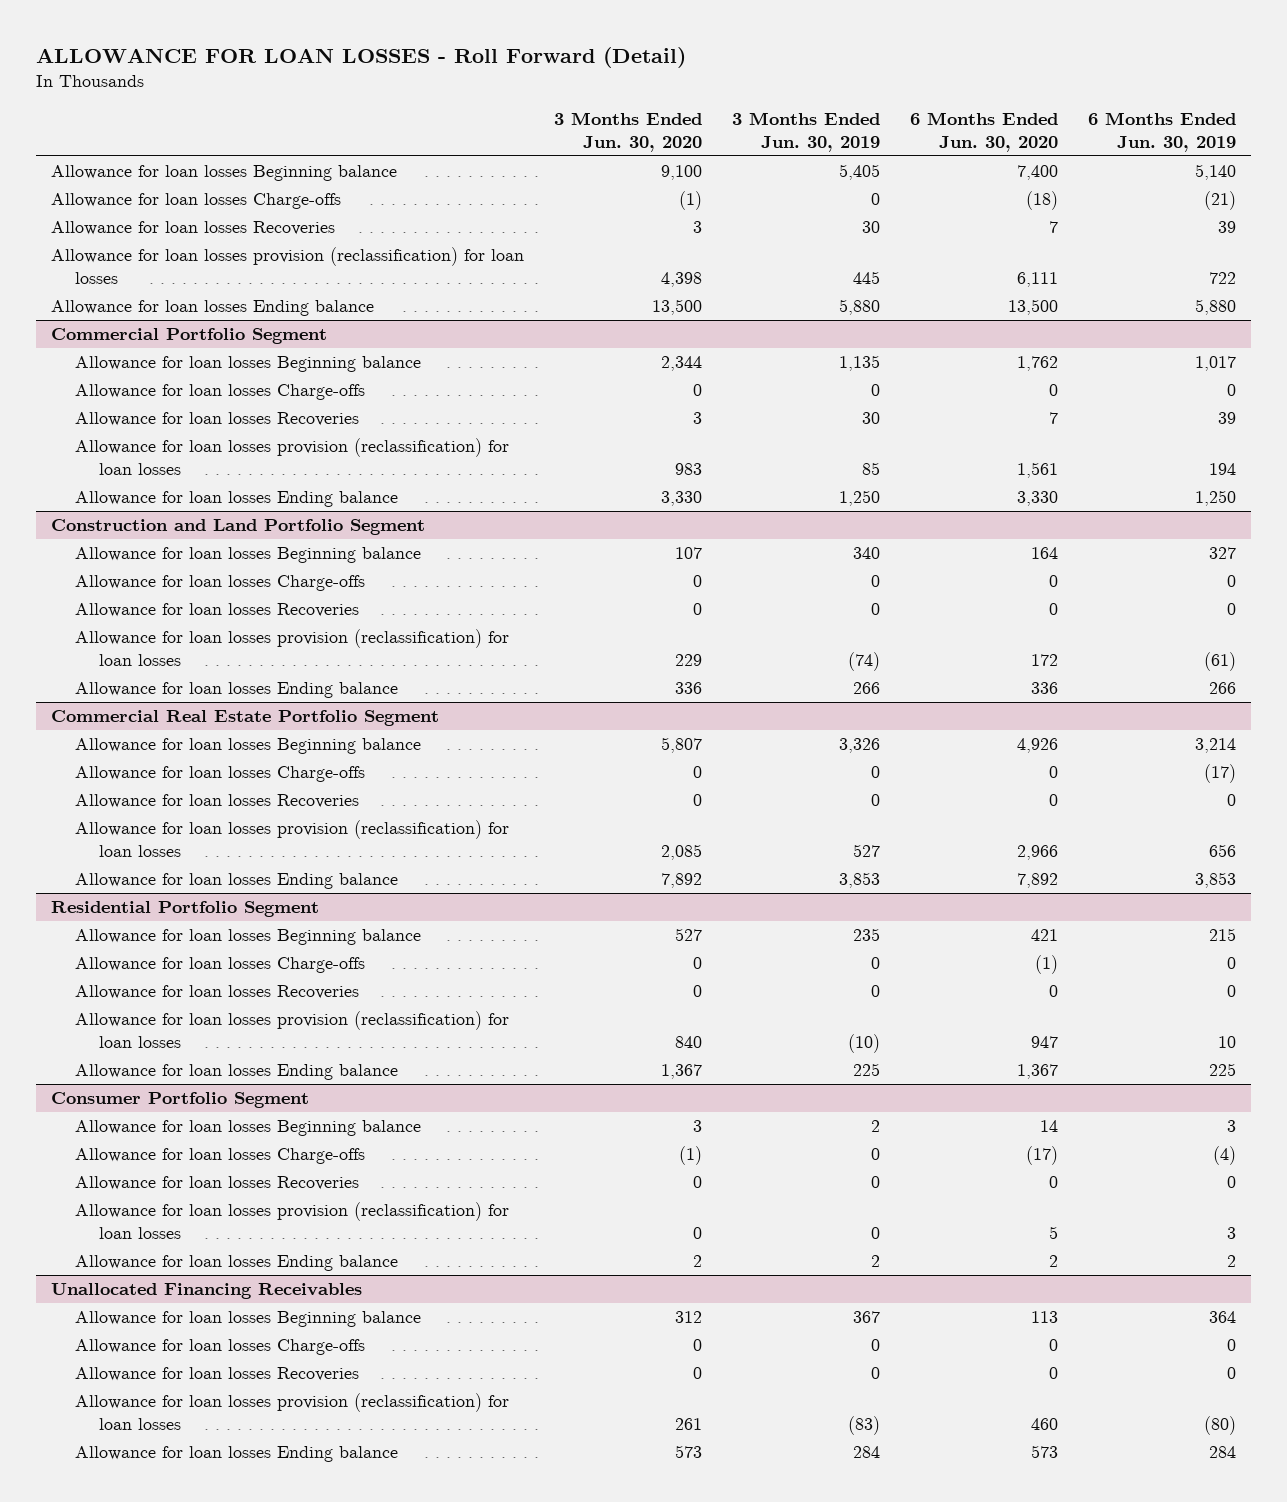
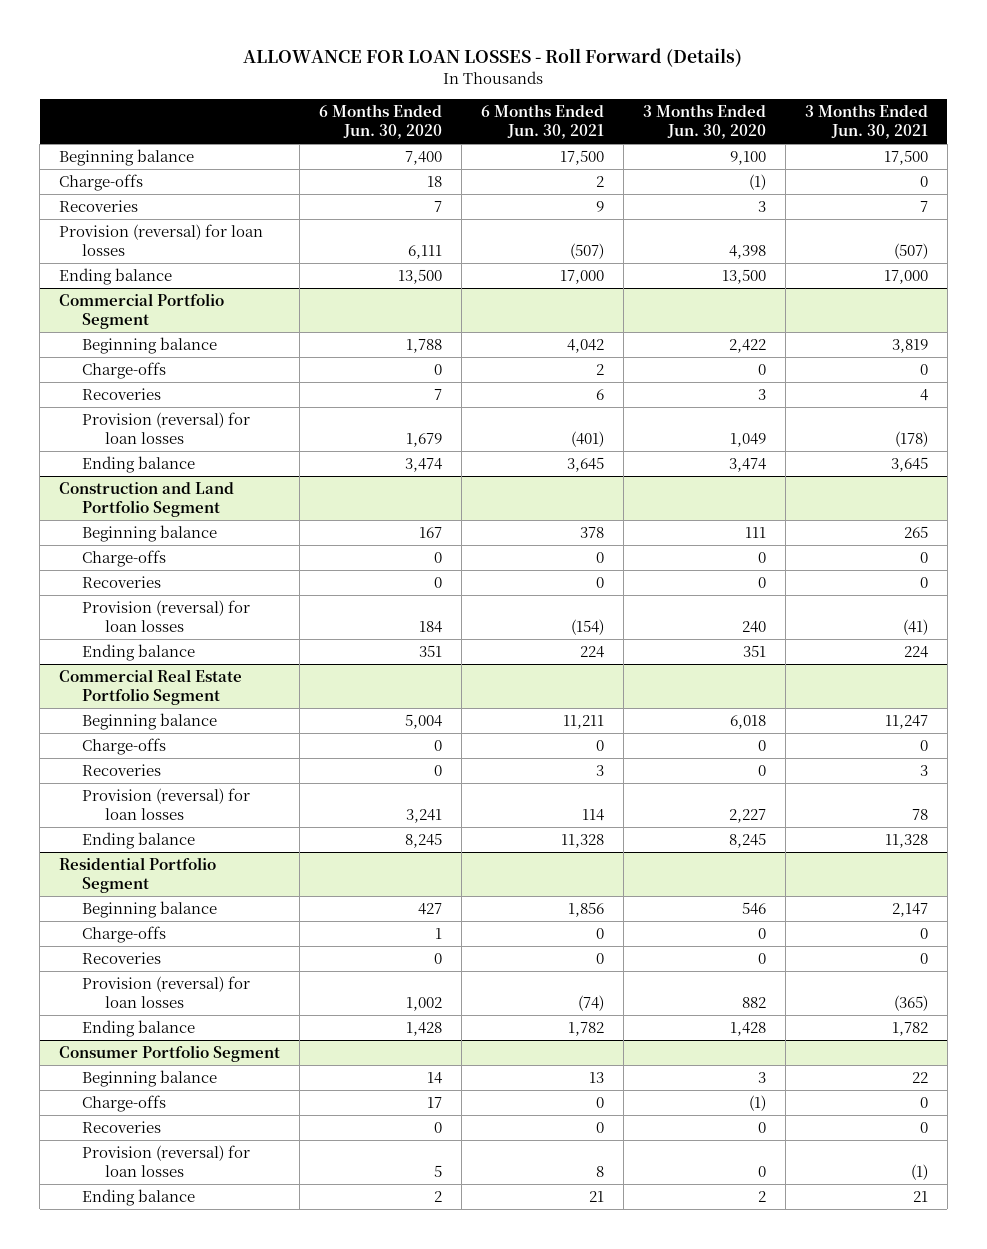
[35,47,686,69] ALLOWANCE FOR LOAN LOSSES - Roll Forward (Detail) -> [243,48,743,68] ALLOWANCE FOR LOAN LOSSES - Roll Forward (Details)
[731,112,880,152] 3 Months Ended Jun. 30, 2019 -> none
[1087,112,1236,152] 6 Months Ended Jun. 30, 2019 -> none
none -> [480,104,604,140] 6 Months Ended Jun. 30, 2021
none -> [804,104,928,140] 3 Months Ended Jun. 30, 2021
[50,165,397,182] Allowance for loan losses Beginning balance -> [59,149,195,167] Beginning balance
[50,193,341,210] Allowance for loan losses Charge-offs -> [59,174,144,192] Charge-offs
[1025,191,1058,211] (18) -> [426,176,442,188] 18
[50,221,335,236] Allowance for loan losses Recoveries -> [59,200,139,213] Recoveries
[50,247,524,284] Allowance for loan losses provision (reclassification) for loan losses -> [59,224,264,257] Provision (reversal) for loan losses
[50,300,374,317] Allowance for loan losses Ending balance -> [59,268,173,286] Ending balance
[74,356,421,373] Allowance for loan losses Beginning balance -> [82,337,218,355] Beginning balance
[660,356,702,372] 2,344 -> [728,339,766,354] 2,422
[1016,356,1058,372] 1,762 -> [405,339,442,354] 1,788
[74,384,365,401] Allowance for loan losses Charge-offs -> [82,362,167,380] Charge-offs
[74,412,359,427] Allowance for loan losses Recoveries -> [82,388,162,401] Recoveries
[74,438,509,475] Allowance for loan losses provision (reclassification) for loan losses -> [82,412,251,445] Provision (reversal) for loan losses
[674,462,702,475] 983 -> [729,433,766,448] 1,049
[1016,461,1058,478] 1,561 -> [405,433,442,448] 1,679
[74,491,398,508] Allowance for loan losses Ending balance -> [82,456,196,474] Ending balance
[660,491,702,507] 3,330 -> [728,458,766,473] 3,474
[1016,491,1058,507] 3,330 -> [404,458,442,473] 3,474
[74,547,421,564] Allowance for loan losses Beginning balance -> [82,525,218,543] Beginning balance
[674,547,702,560] 107 -> [744,527,766,539] 111
[1030,547,1058,560] 164 -> [418,527,442,539] 167
[74,575,365,592] Allowance for loan losses Charge-offs -> [82,550,167,568] Charge-offs
[74,603,359,618] Allowance for loan losses Recoveries -> [82,576,162,589] Recoveries
[74,629,509,666] Allowance for loan losses provision (reclassification) for loan losses -> [82,600,251,633] Provision (reversal) for loan losses
[674,653,702,666] 229 -> [741,621,766,634] 240
[1030,653,1058,666] 172 -> [418,621,442,634] 184
[74,682,398,699] Allowance for loan losses Ending balance -> [82,644,196,662] Ending balance
[674,682,702,695] 336 -> [742,645,766,658] 351
[1030,682,1058,695] 336 -> [418,645,442,658] 351
[74,738,421,755] Allowance for loan losses Beginning balance -> [82,713,218,731] Beginning balance
[660,737,702,754] 5,807 -> [729,715,766,730] 6,018
[1016,738,1058,754] 4,926 -> [404,714,442,730] 5,004
[74,766,365,783] Allowance for loan losses Charge-offs -> [82,738,167,756] Charge-offs
[74,794,359,809] Allowance for loan losses Recoveries -> [82,764,162,777] Recoveries
[74,820,509,857] Allowance for loan losses provision (reclassification) for loan losses -> [82,788,251,821] Provision (reversal) for loan losses
[660,843,702,860] 2,085 -> [728,809,766,824] 2,227
[1016,844,1058,860] 2,966 -> [405,809,442,824] 3,241
[74,873,398,890] Allowance for loan losses Ending balance -> [82,832,196,850] Ending balance
[660,873,702,889] 7,892 -> [728,833,766,849] 8,245
[1016,873,1058,889] 7,892 -> [404,833,442,849] 8,245
[74,929,421,946] Allowance for loan losses Beginning balance -> [82,901,218,919] Beginning balance
[674,928,702,942] 527 -> [741,902,766,916] 546
[1030,929,1058,942] 421 -> [417,903,442,916] 427
[74,957,365,974] Allowance for loan losses Charge-offs -> [82,926,167,944] Charge-offs
[1034,955,1058,975] (1) -> [434,928,442,940] 1
[74,985,359,1000] Allowance for loan losses Recoveries -> [82,952,162,965] Recoveries
[74,1011,509,1048] Allowance for loan losses provision (reclassification) for loan losses -> [82,976,251,1009] Provision (reversal) for loan losses
[674,1035,702,1048] 840 -> [741,997,766,1009] 882
[1030,1035,1058,1048] 947 -> [405,997,442,1012] 1,002
[74,1064,398,1081] Allowance for loan losses Ending balance -> [82,1020,196,1038] Ending balance
[660,1064,702,1080] 1,367 -> [729,1022,766,1037] 1,428
[1016,1064,1058,1080] 1,367 -> [405,1022,442,1037] 1,428
[50,1283,362,1300] Unallocated Financing Receivables -> none
[74,1311,421,1328] Allowance for loan losses Beginning balance -> none
[74,1339,365,1356] Allowance for loan losses Charge-offs -> none
[74,1367,359,1382] Allowance for loan losses Recoveries -> none
[74,1393,509,1430] Allowance for loan losses provision (reclassification) for loan losses -> none
[74,1446,398,1463] Allowance for loan losses Ending balance -> none
[74,1120,421,1137] Allowance for loan losses Beginning balance -> [82,1070,218,1088] Beginning balance
[74,1148,365,1165] Allowance for loan losses Charge-offs -> [82,1095,167,1113] Charge-offs
[1025,1146,1058,1166] (17) -> [426,1097,442,1109] 17
[74,1176,359,1191] Allowance for loan losses Recoveries -> [82,1121,162,1134] Recoveries
[74,1202,509,1239] Allowance for loan losses provision (reclassification) for loan losses -> [82,1145,251,1178] Provision (reversal) for loan losses
[74,1255,398,1272] Allowance for loan losses Ending balance -> [82,1189,196,1207] Ending balance

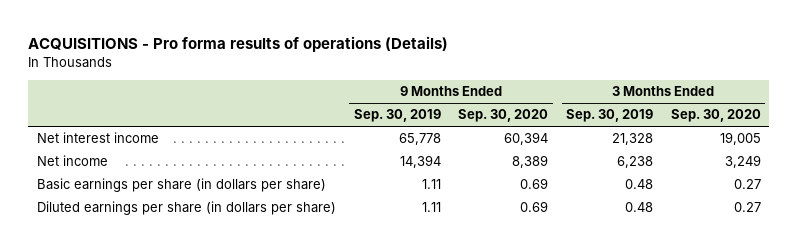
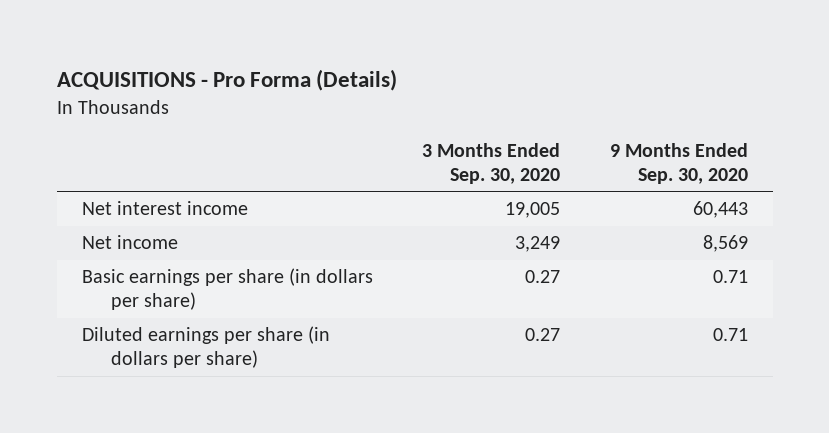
[28,35,449,52] ACQUISITIONS - Pro forma results of operations (Details) -> [56,69,397,92] ACQUISITIONS - Pro Forma (Details)
[353,109,441,123] Sep. 30, 2019 -> none
[565,109,653,123] Sep. 30, 2019 -> none
[504,132,549,146] 60,394 -> [692,201,748,219] 60,443
[512,155,549,169] 8,389 -> [702,235,748,253] 8,569
[520,178,549,190] 0.69 -> [712,270,748,284] 0.71
[520,201,549,213] 0.69 -> [712,328,748,342] 0.71

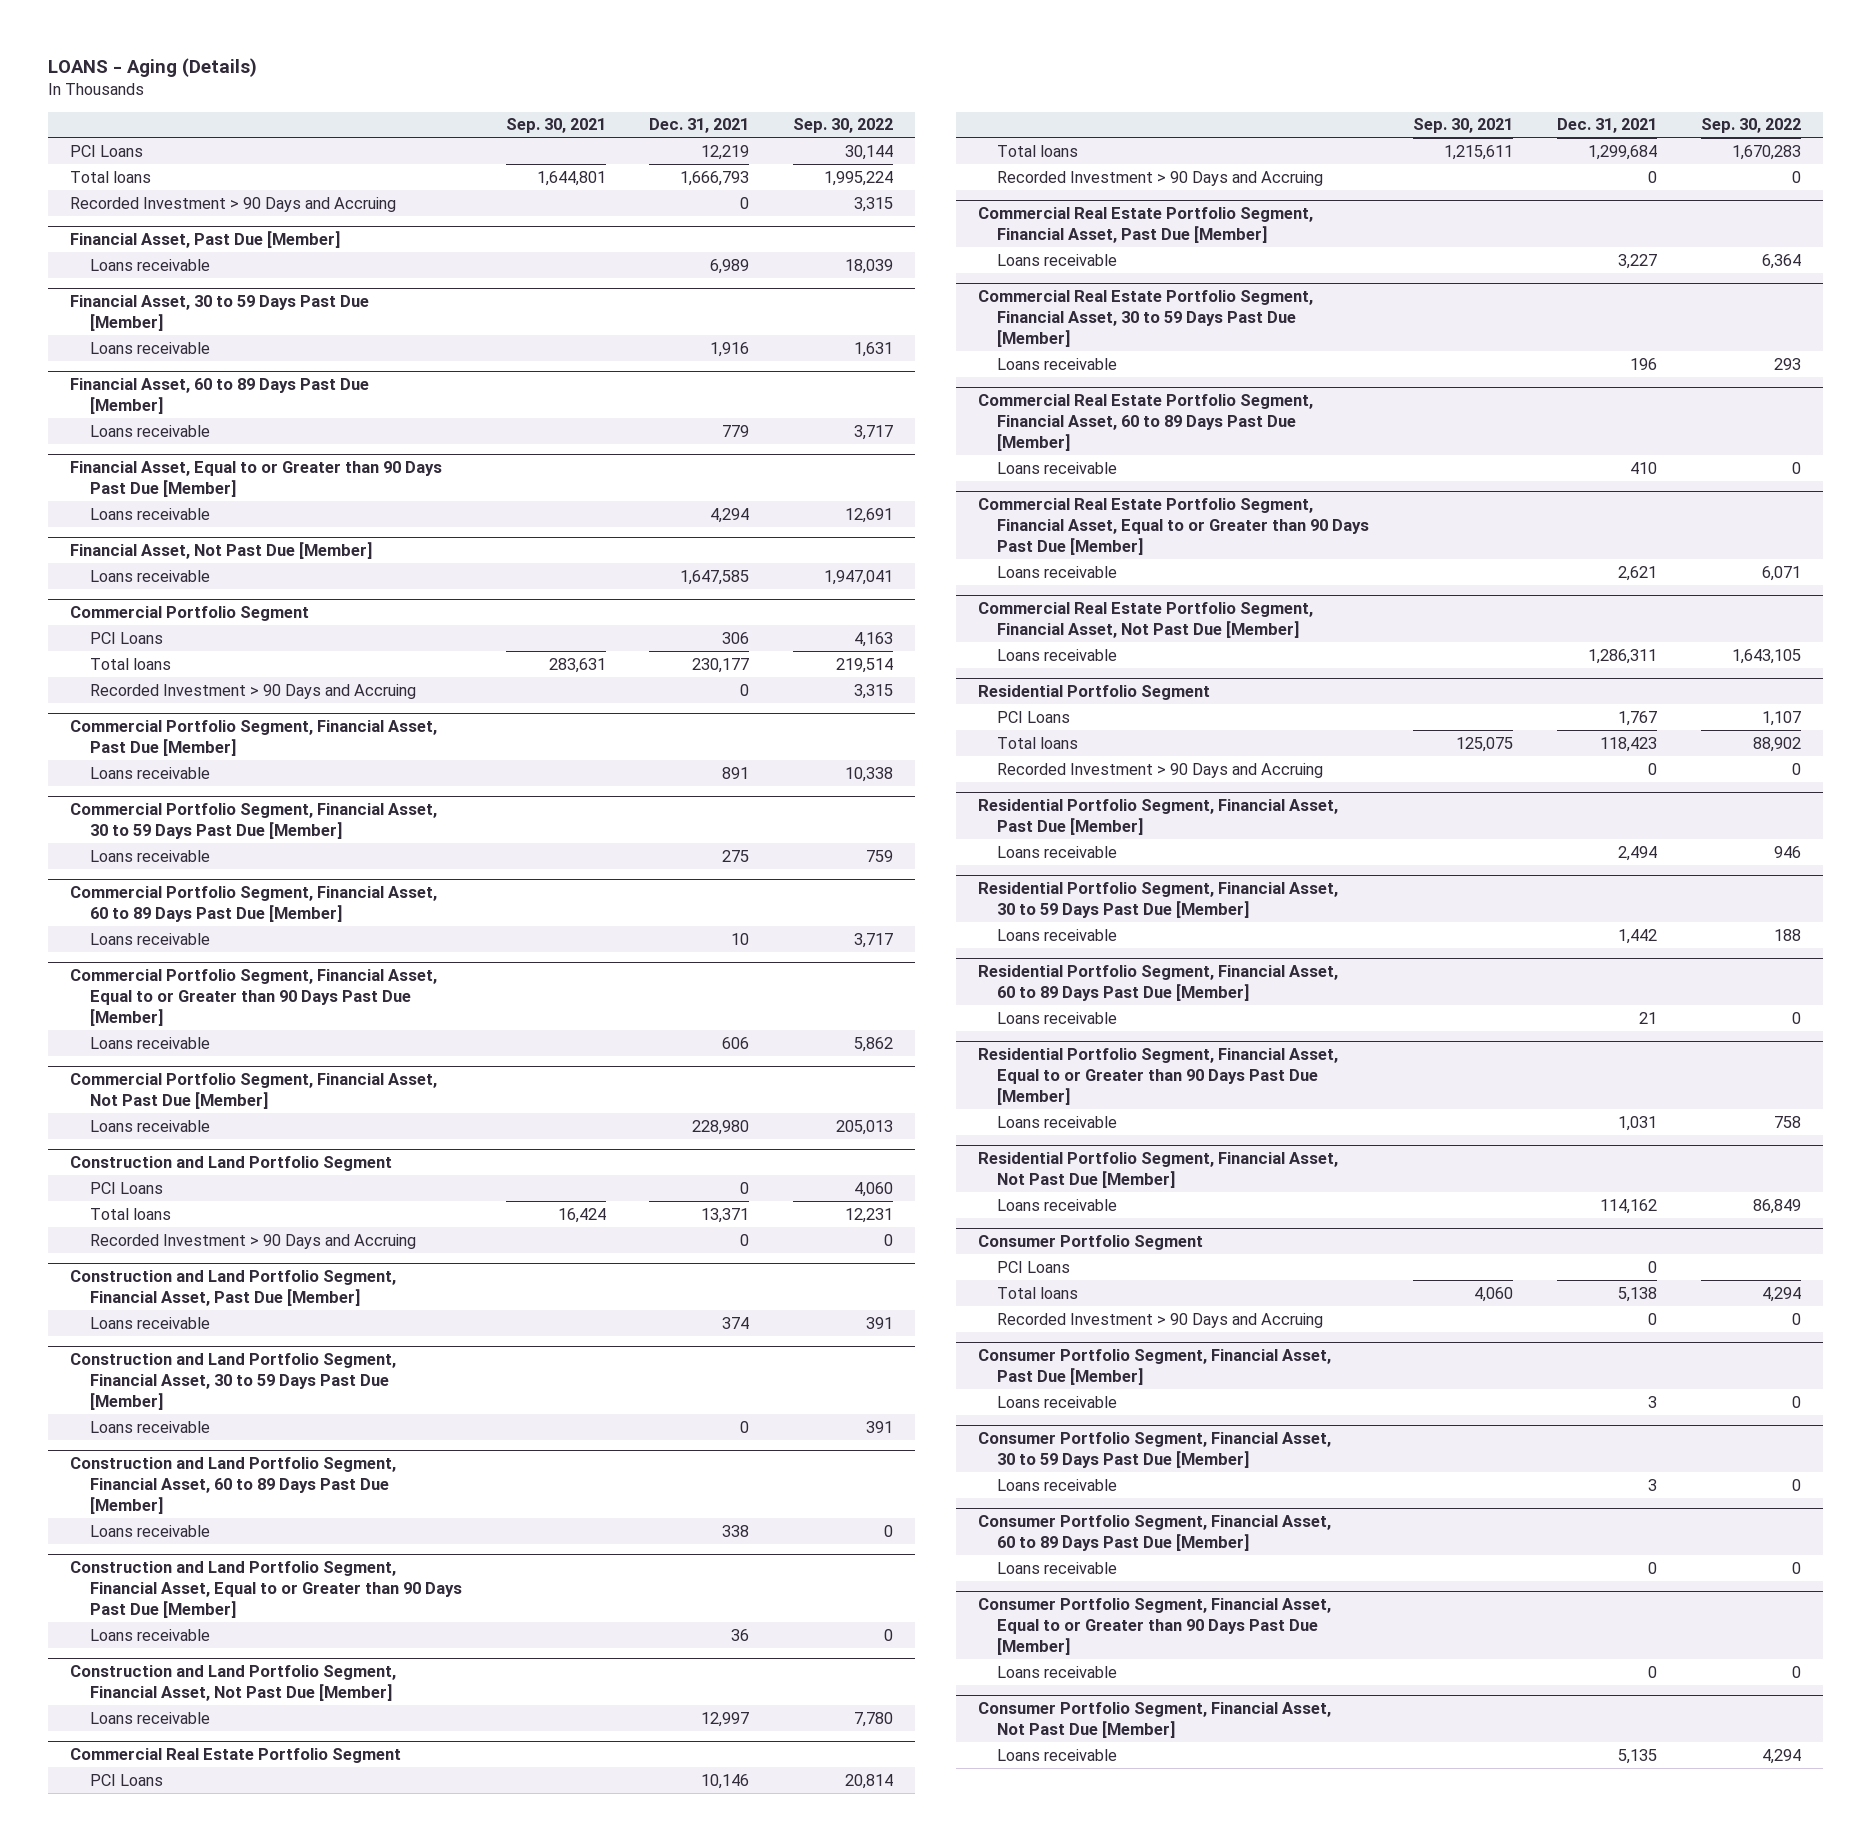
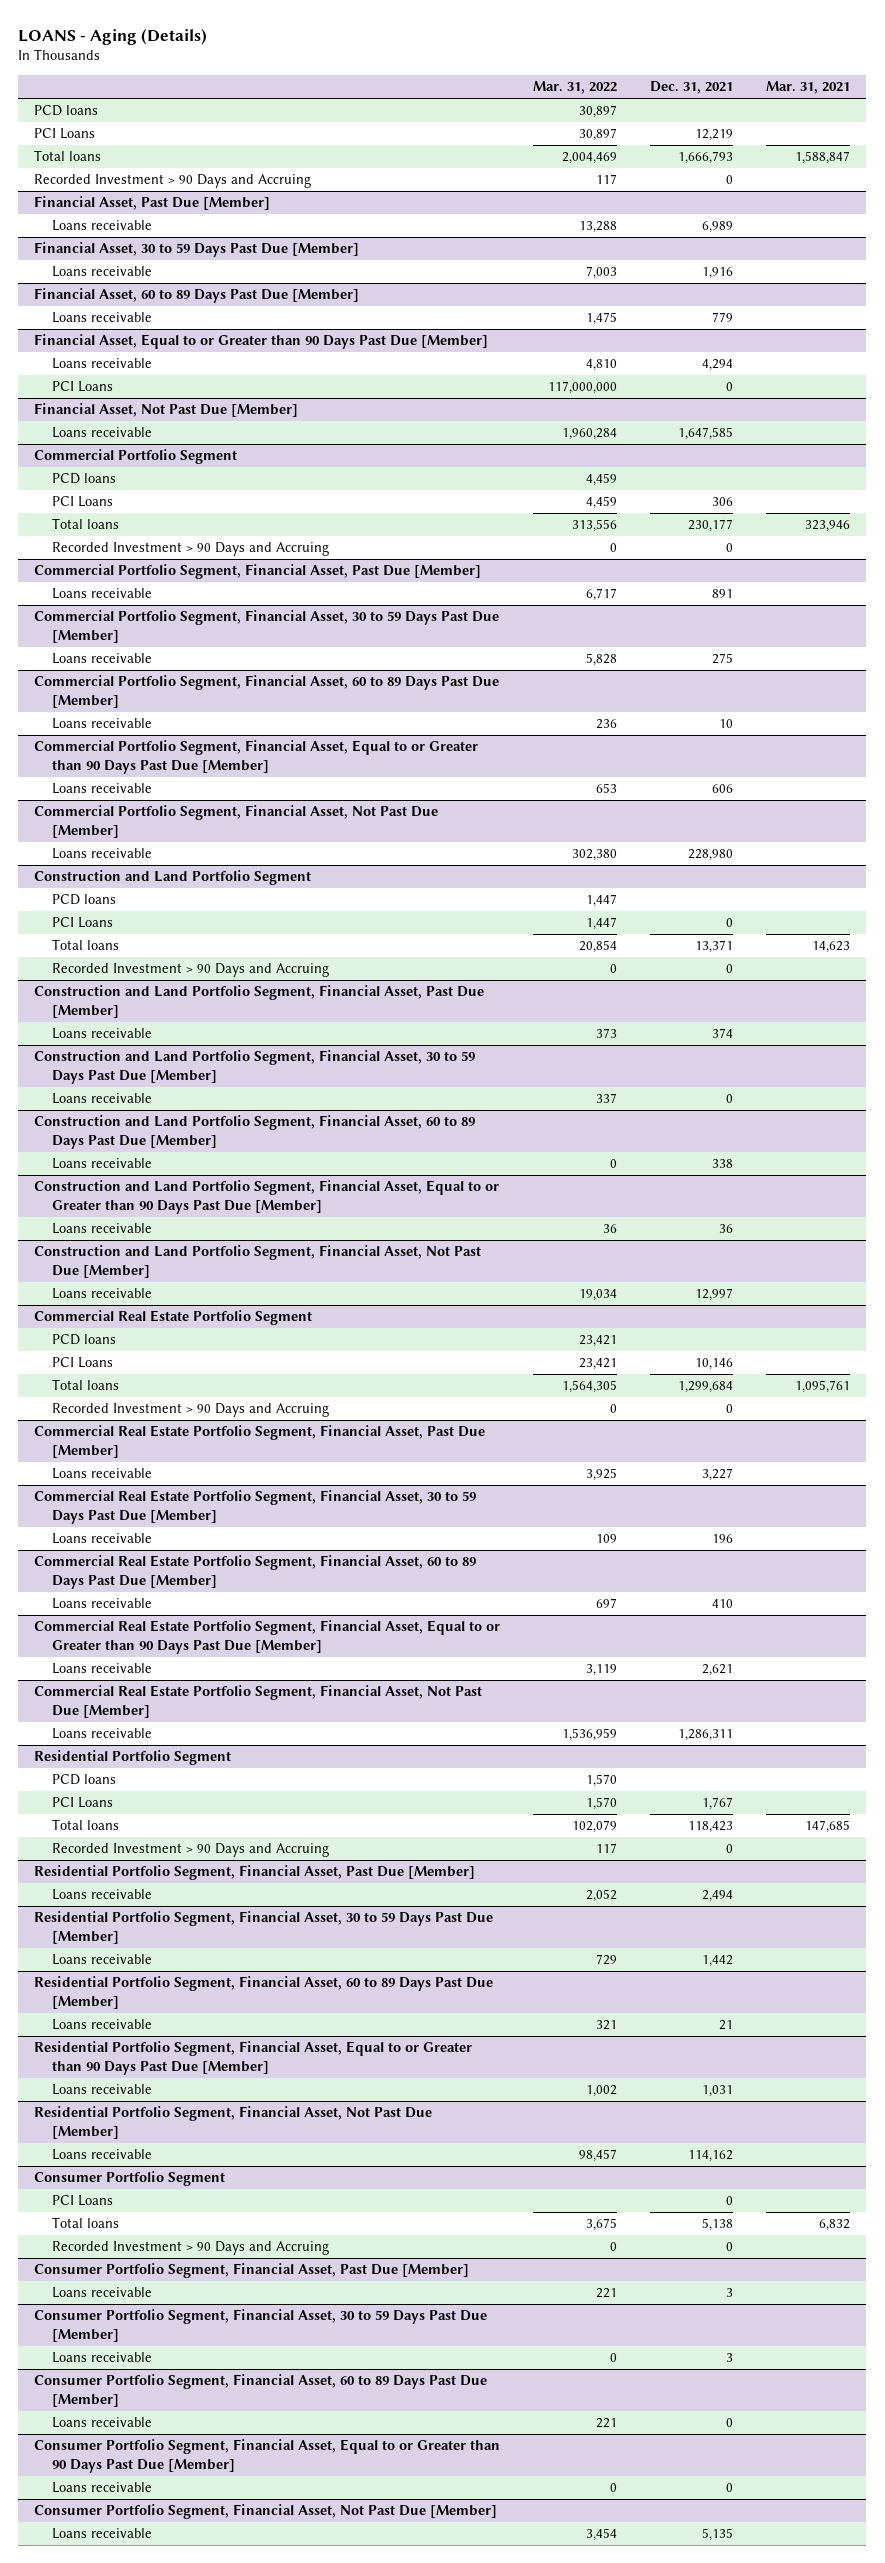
[505,118,606,134] Sep. 30, 2021 -> none
[793,118,894,134] Sep. 30, 2022 -> none
none -> [533,81,618,95] Mar. 31, 2022
none -> [766,81,851,95] Mar. 31, 2021
none -> [34,105,99,117] PCD loans
none -> [51,381,113,393] PCI Loans
none -> [51,473,116,485] PCD loans
none -> [51,894,116,906] PCD loans
none -> [51,1334,116,1346] PCD loans
none -> [51,1774,116,1786] PCD loans

